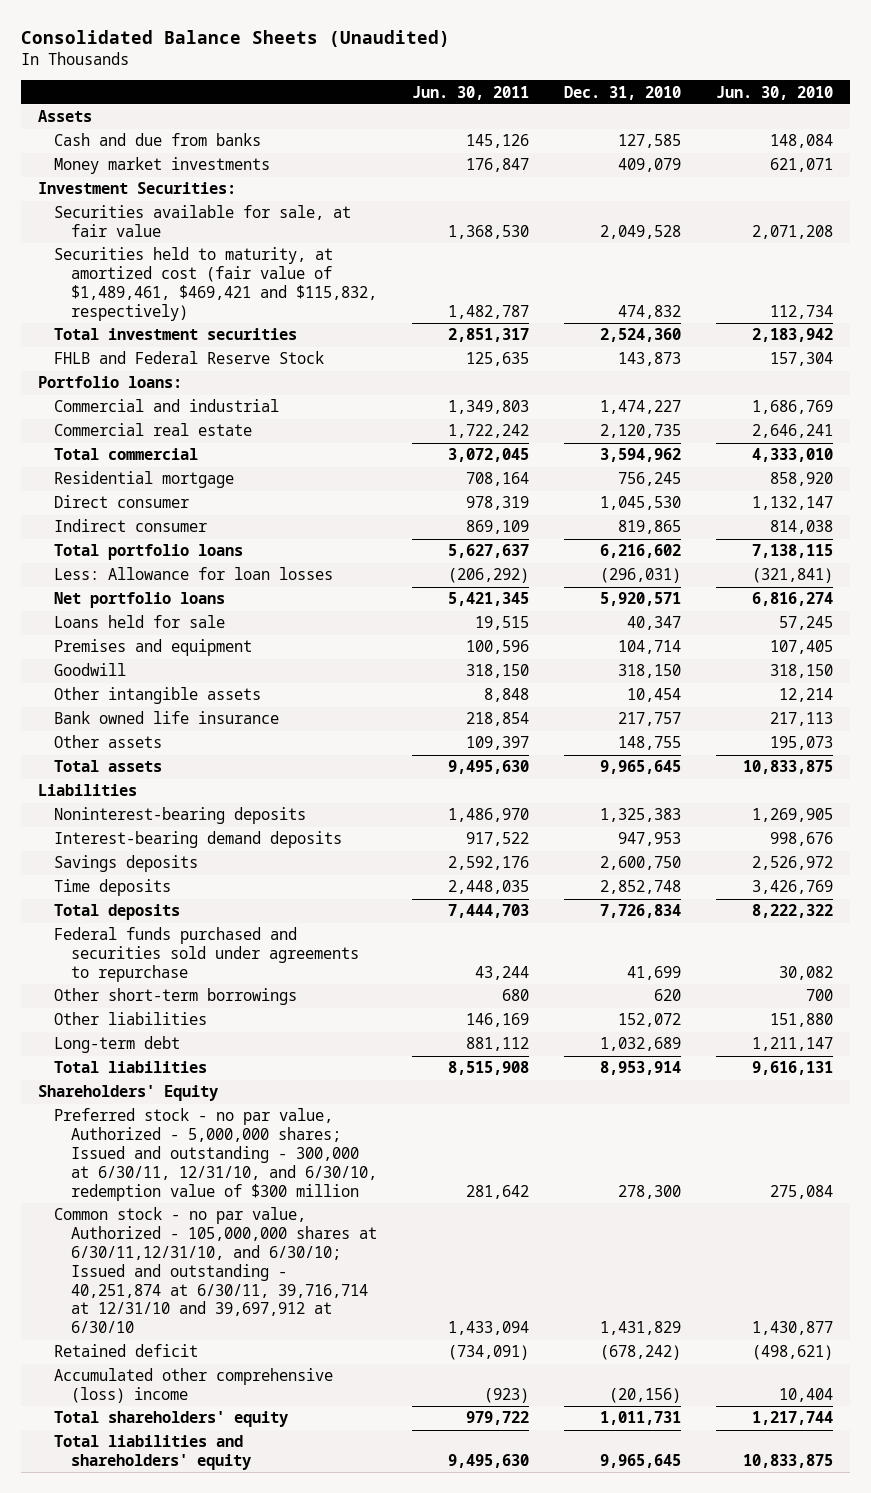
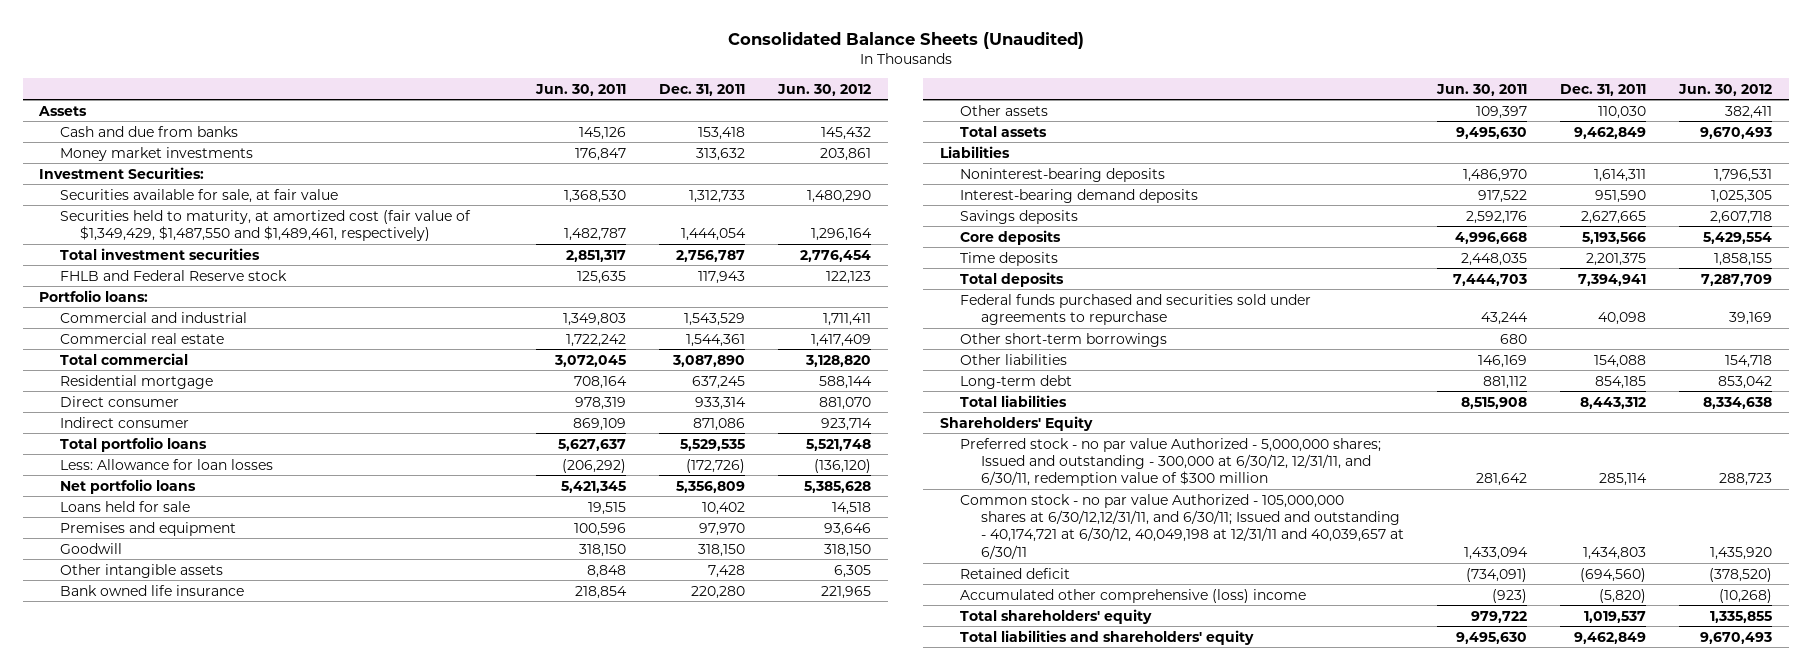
[563,85,681,100] Dec. 31, 2010 -> none
[715,85,833,100] Jun. 30, 2010 -> none
none -> [659,83,746,96] Dec. 31, 2011
none -> [777,83,872,96] Jun. 30, 2012
[54,247,377,321] Securities held to maturity, at amortized cost (fair value of $1,489,461, $469,421 and $115,832, respectively) -> [59,209,471,242] Securities held to maturity, at amortized cost (fair value of $1,349,429, $1,487,550 and $1,489,461, respectively)
[54,351,325,365] FHLB and Federal Reserve Stock -> [59,269,287,281] FHLB and Federal Reserve stock
none -> [960,229,1062,245] Core deposits
[54,1108,377,1201] Preferred stock - no par value, Authorized - 5,000,000 shares; Issued and outstanding - 300,000 at 6/30/11, 12/31/10, and 6/30/10, redemption value of $300 million -> [960,437,1382,487] Preferred stock - no par value Authorized - 5,000,000 shares; Issued and outstanding - 300,000 at 6/30/12, 12/31/11, and 6/30/11, redemption value of $300 million
[54,1207,377,1334] Common stock - no par value, Authorized - 105,000,000 shares at 6/30/11,12/31/10, and 6/30/10; Issued and outstanding - 40,251,874 at 6/30/11, 39,716,714 at 12/31/10 and 39,697,912 at 6/30/10 -> [960,493,1404,559] Common stock - no par value Authorized - 105,000,000 shares at 6/30/12,12/31/11, and 6/30/11; Issued and outstanding - 40,174,721 at 6/30/12, 40,049,198 at 12/31/11 and 40,039,657 at 6/30/11

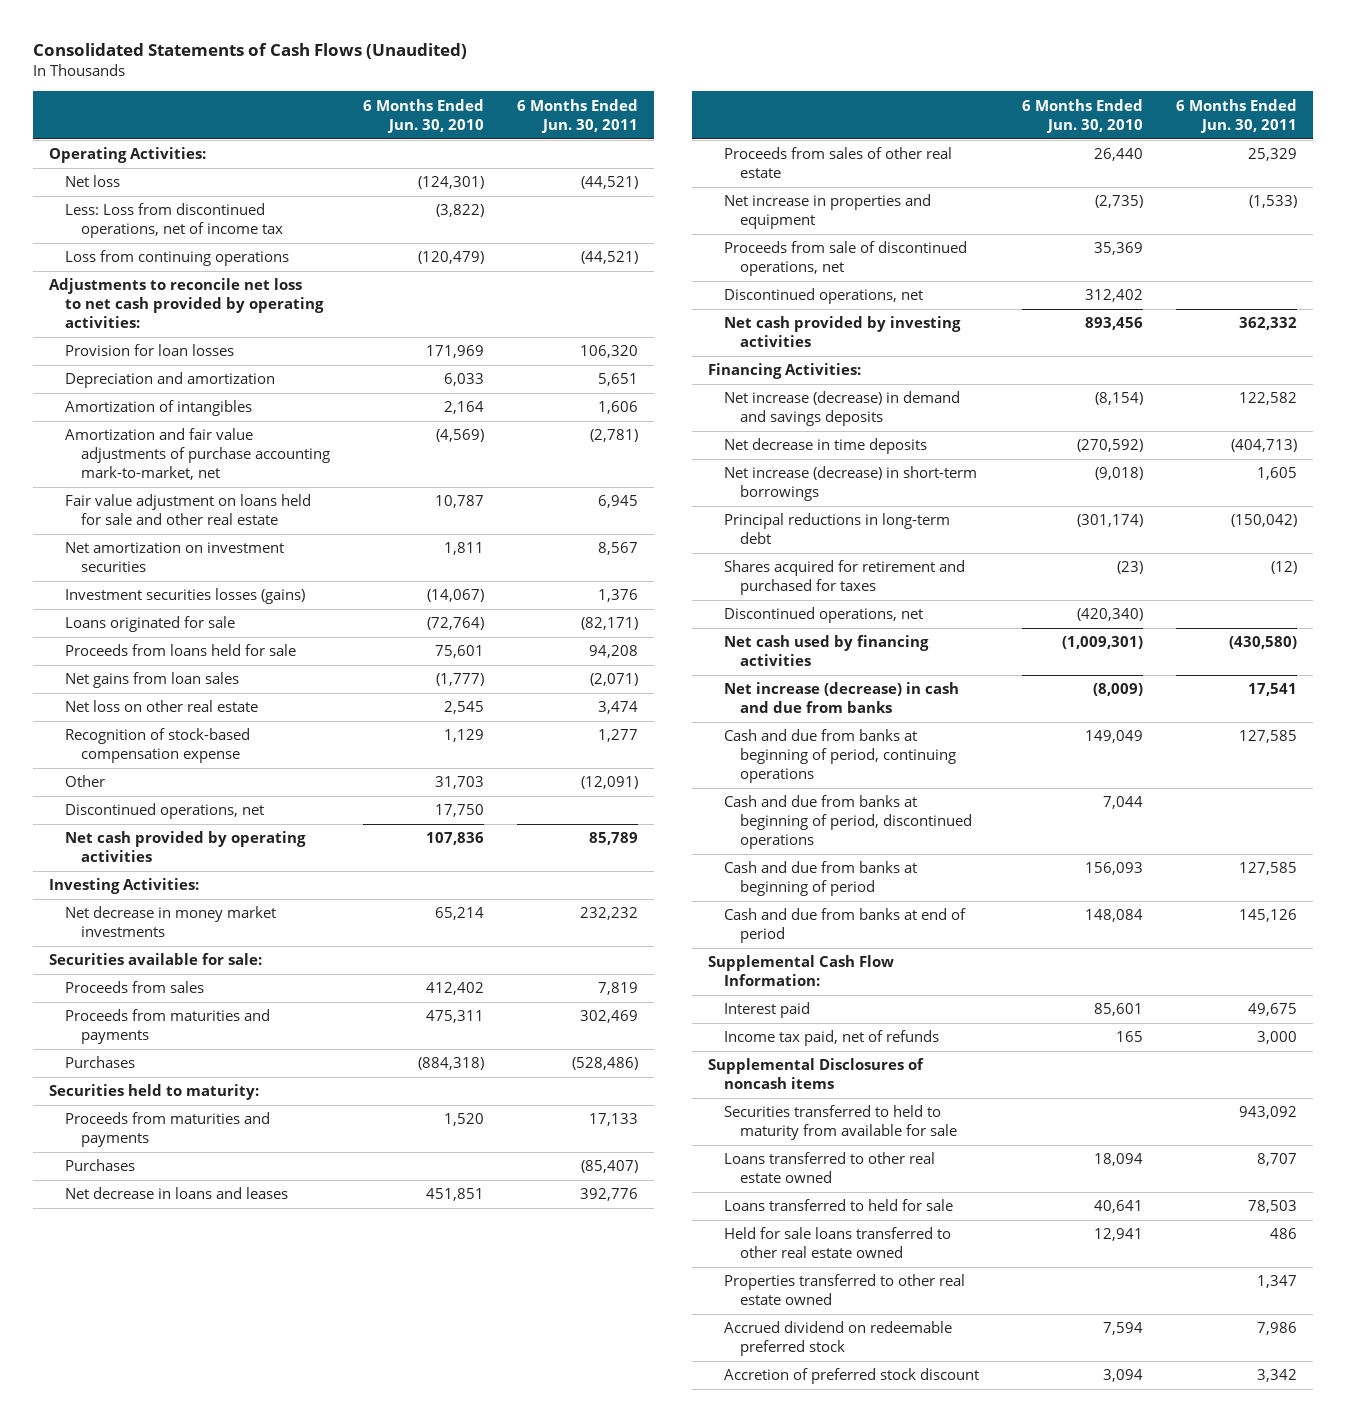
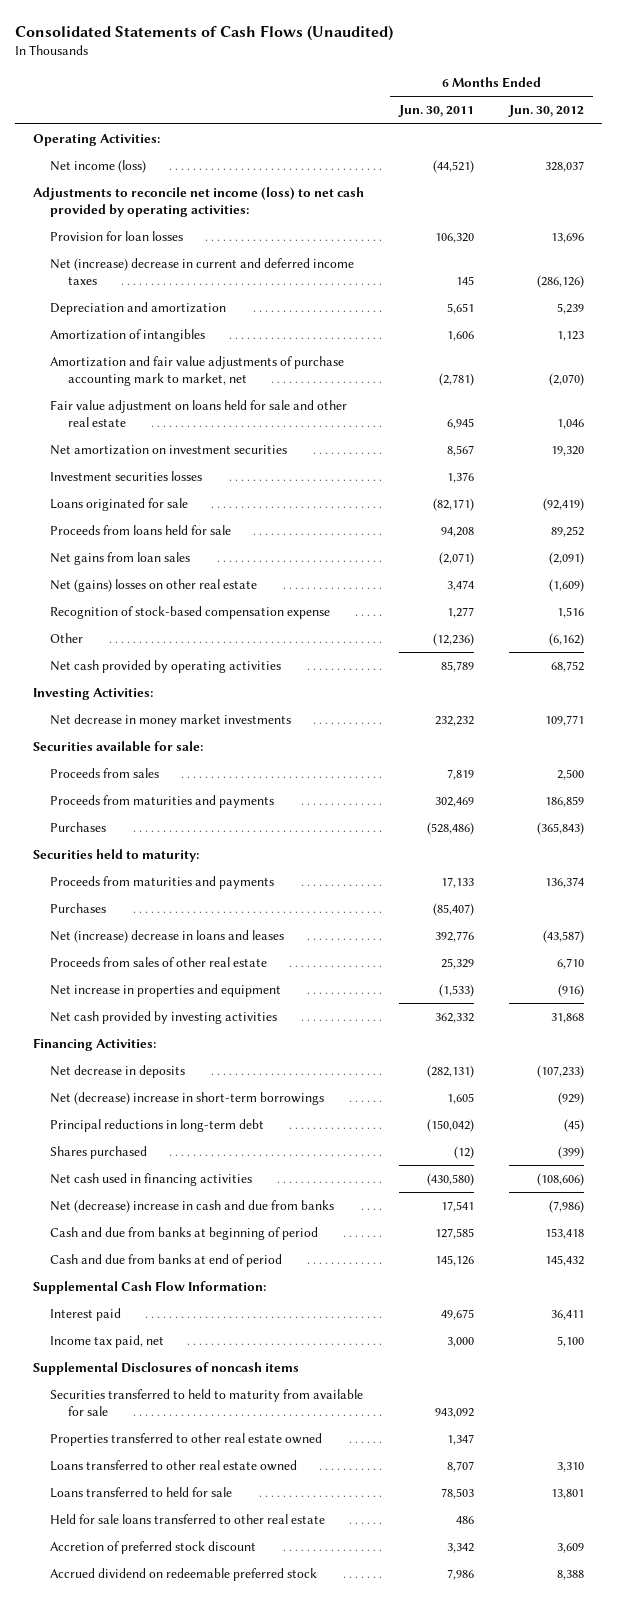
[362,98,484,133] 6 Months Ended Jun. 30, 2010 -> none
none -> [508,105,585,118] Jun. 30, 2012
[65,175,121,188] Net loss -> none
[65,203,283,239] Less: Loss from discontinued operations, net of income tax -> none
[65,250,290,267] Loss from continuing operations -> [50,160,147,174] Net income (loss)
[49,278,325,329] Adjustments to reconcile net loss to net cash provided by operating activities: -> [32,187,364,217] Adjustments to reconcile net income (loss) to net cash provided by operating activities:
none -> [50,258,355,285] Net (increase) decrease in current and deferred income taxes
[65,428,330,481] Amortization and fair value adjustments of purchase accounting mark-to-market, net -> [50,356,345,386] Amortization and fair value adjustments of purchase accounting mark to market, net
[65,588,306,605] Investment securities losses (gains) -> [50,471,203,482] Investment securities losses
[65,700,259,713] Net loss on other real estate -> [50,579,258,593] Net (gains) losses on other real estate
[65,803,265,820] Discontinued operations, net -> none
[580,776,638,790] (12,091) -> [433,633,475,647] (12,236)
[65,1187,289,1200] Net decrease in loans and leases -> [50,930,285,944] Net (increase) decrease in loans and leases
[724,241,968,277] Proceeds from sale of discontinued operations, net -> none
[724,288,924,305] Discontinued operations, net -> none
[724,391,961,427] Net increase (decrease) in demand and savings deposits -> none
[724,438,928,455] Net decrease in time deposits -> [50,1065,186,1079] Net decrease in deposits
[1230,439,1297,453] (404,713) -> [427,1065,475,1079] (282,131)
[724,466,978,502] Net increase (decrease) in short-term borrowings -> [50,1092,325,1106] Net (decrease) increase in short-term borrowings
[724,560,966,596] Shares acquired for retirement and purchased for taxes -> none
[724,607,924,624] Discontinued operations, net -> none
[724,729,956,784] Cash and due from banks at beginning of period, continuing operations -> none
[724,795,972,850] Cash and due from banks at beginning of period, discontinued operations -> none
none -> [50,1146,148,1160] Shares purchased
[724,635,930,667] Net cash used by financing activities -> [50,1173,253,1187] Net cash used in financing activities
[724,682,960,714] Net increase (decrease) in cash and due from banks -> [50,1200,335,1214] Net (decrease) increase in cash and due from banks
[724,1030,940,1047] Income tax paid, net of refunds -> [50,1335,165,1349] Income tax paid, net
[724,1274,966,1306] Properties transferred to other real estate owned -> [50,1433,323,1447] Properties transferred to other real estate owned
[724,1227,952,1259] Held for sale loans transferred to other real estate owned -> [50,1514,326,1525] Held for sale loans transferred to other real estate
[724,1321,953,1357] Accrued dividend on redeemable preferred stock -> [50,1568,318,1582] Accrued dividend on redeemable preferred stock

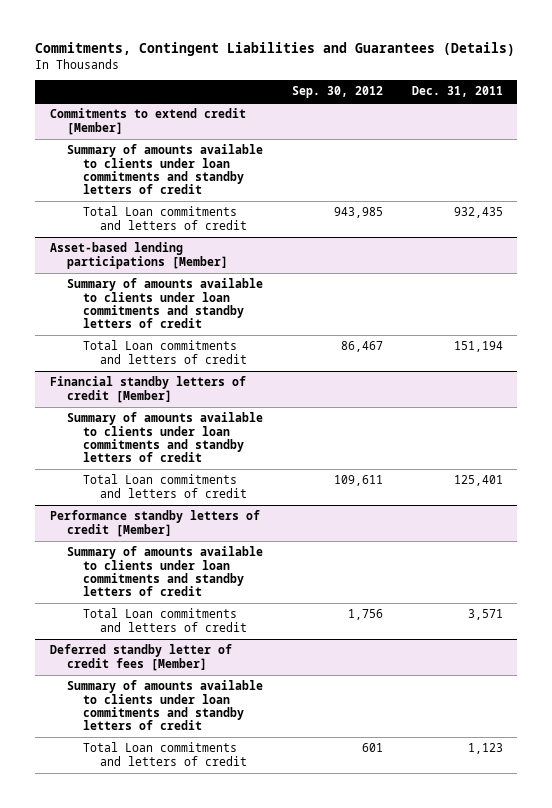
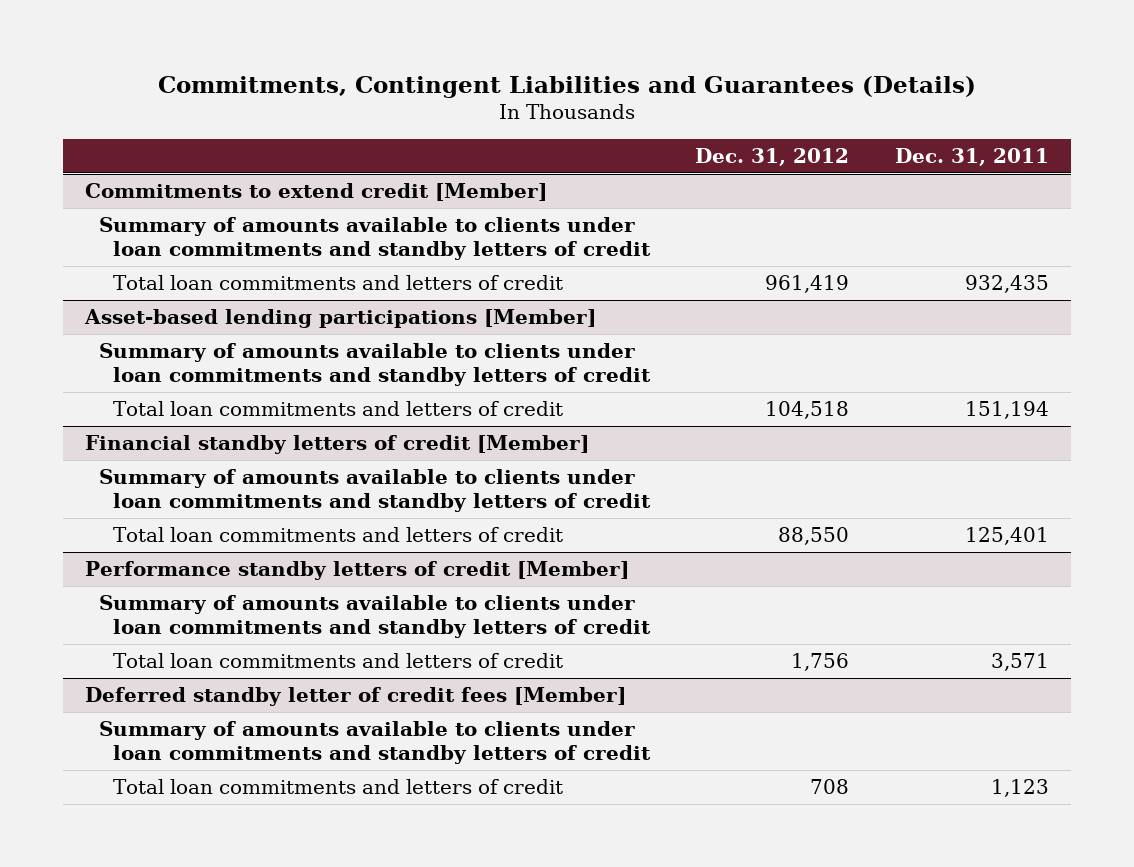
[291,86,383,99] Sep. 30, 2012 -> none
none -> [695,148,850,167] Dec. 31, 2012
[83,206,248,230] Total Loan commitments and letters of credit -> [112,275,563,291] Total loan commitments and letters of credit
[83,340,248,364] Total Loan commitments and letters of credit -> [112,401,563,417] Total loan commitments and letters of credit
[83,474,248,498] Total Loan commitments and letters of credit -> [112,527,563,543] Total loan commitments and letters of credit
[83,608,248,632] Total Loan commitments and letters of credit -> [112,653,563,669] Total loan commitments and letters of credit
[83,742,248,766] Total Loan commitments and letters of credit -> [112,779,563,795] Total loan commitments and letters of credit

